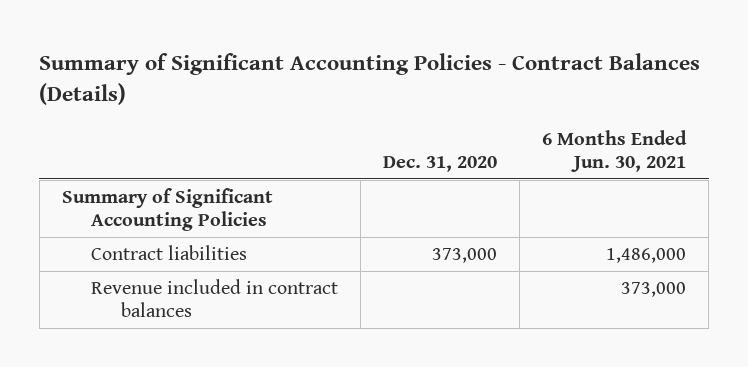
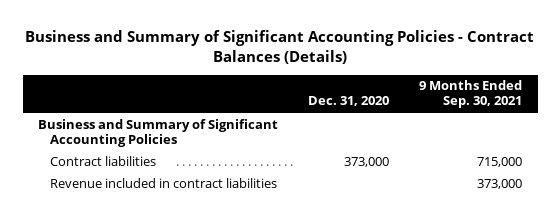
[39,53,701,106] Summary of Significant Accounting Policies - Contract Balances (Details) -> [25,30,535,65] Business and Summary of Significant Accounting Policies - Contract Balances (Details)
[542,129,688,172] 6 Months Ended Jun. 30, 2021 -> none
none -> [419,80,523,109] 9 Months Ended Sep. 30, 2021
[61,188,273,232] Summary of Significant Accounting Policies -> [37,118,278,147] Business and Summary of Significant Accounting Policies
[91,279,339,318] Revenue included in contract balances -> [50,177,278,188] Revenue included in contract liabilities

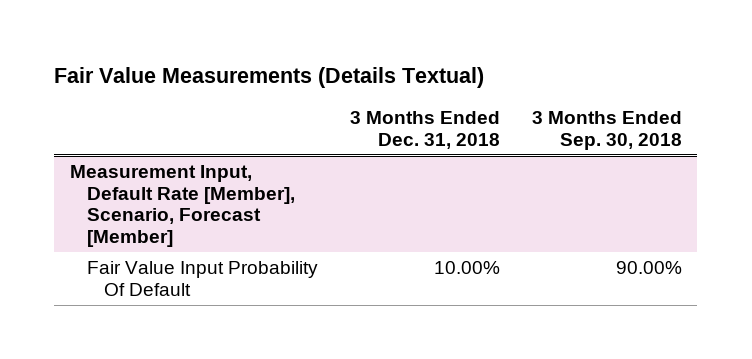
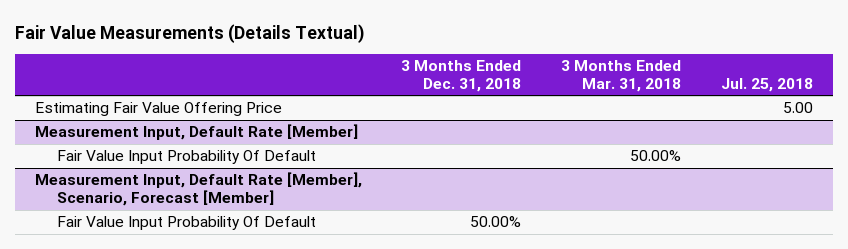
[531,111,682,150] 3 Months Ended Sep. 30, 2018 -> none
none -> [561,60,682,93] 3 Months Ended Mar. 31, 2018
none -> [721,78,814,93] Jul. 25, 2018
none -> [34,102,282,117] Estimating Fair Value Offering Price
none -> [34,124,358,141] Measurement Input, Default Rate [Member]
none -> [56,150,316,165] Fair Value Input Probability Of Default
[433,260,500,274] 10.00% -> [470,216,522,228] 50.00%

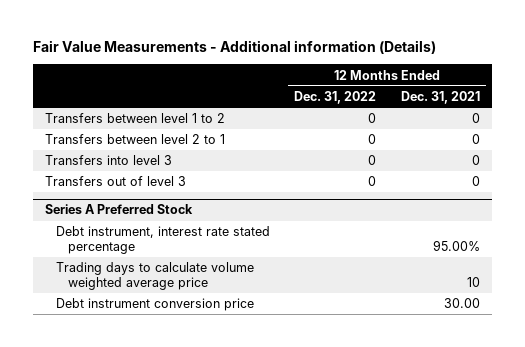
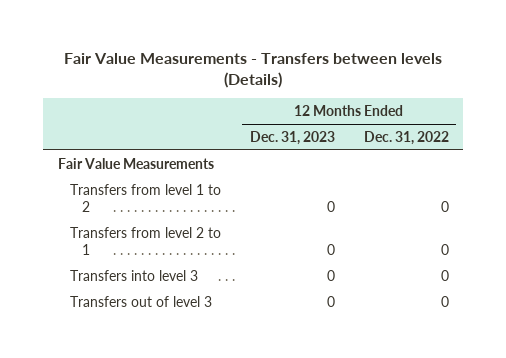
[32,40,436,55] Fair Value Measurements - Additional information (Details) -> [64,52,443,88] Fair Value Measurements - Transfers between levels (Details)
[400,90,480,104] Dec. 31, 2021 -> none
none -> [249,130,335,145] Dec. 31, 2023
none -> [57,157,214,169] Fair Value Measurements
[44,113,225,124] Transfers between level 1 to 2 -> [69,183,221,212] Transfers from level 1 to 2
[44,134,225,145] Transfers between level 2 to 1 -> [69,226,221,255] Transfers from level 2 to 1
[44,204,193,215] Series A Preferred Stock -> none
[56,226,271,254] Debt instrument, interest rate stated percentage -> none
[56,262,255,290] Trading days to calculate volume weighted average price -> none
[56,298,255,312] Debt instrument conversion price -> none

